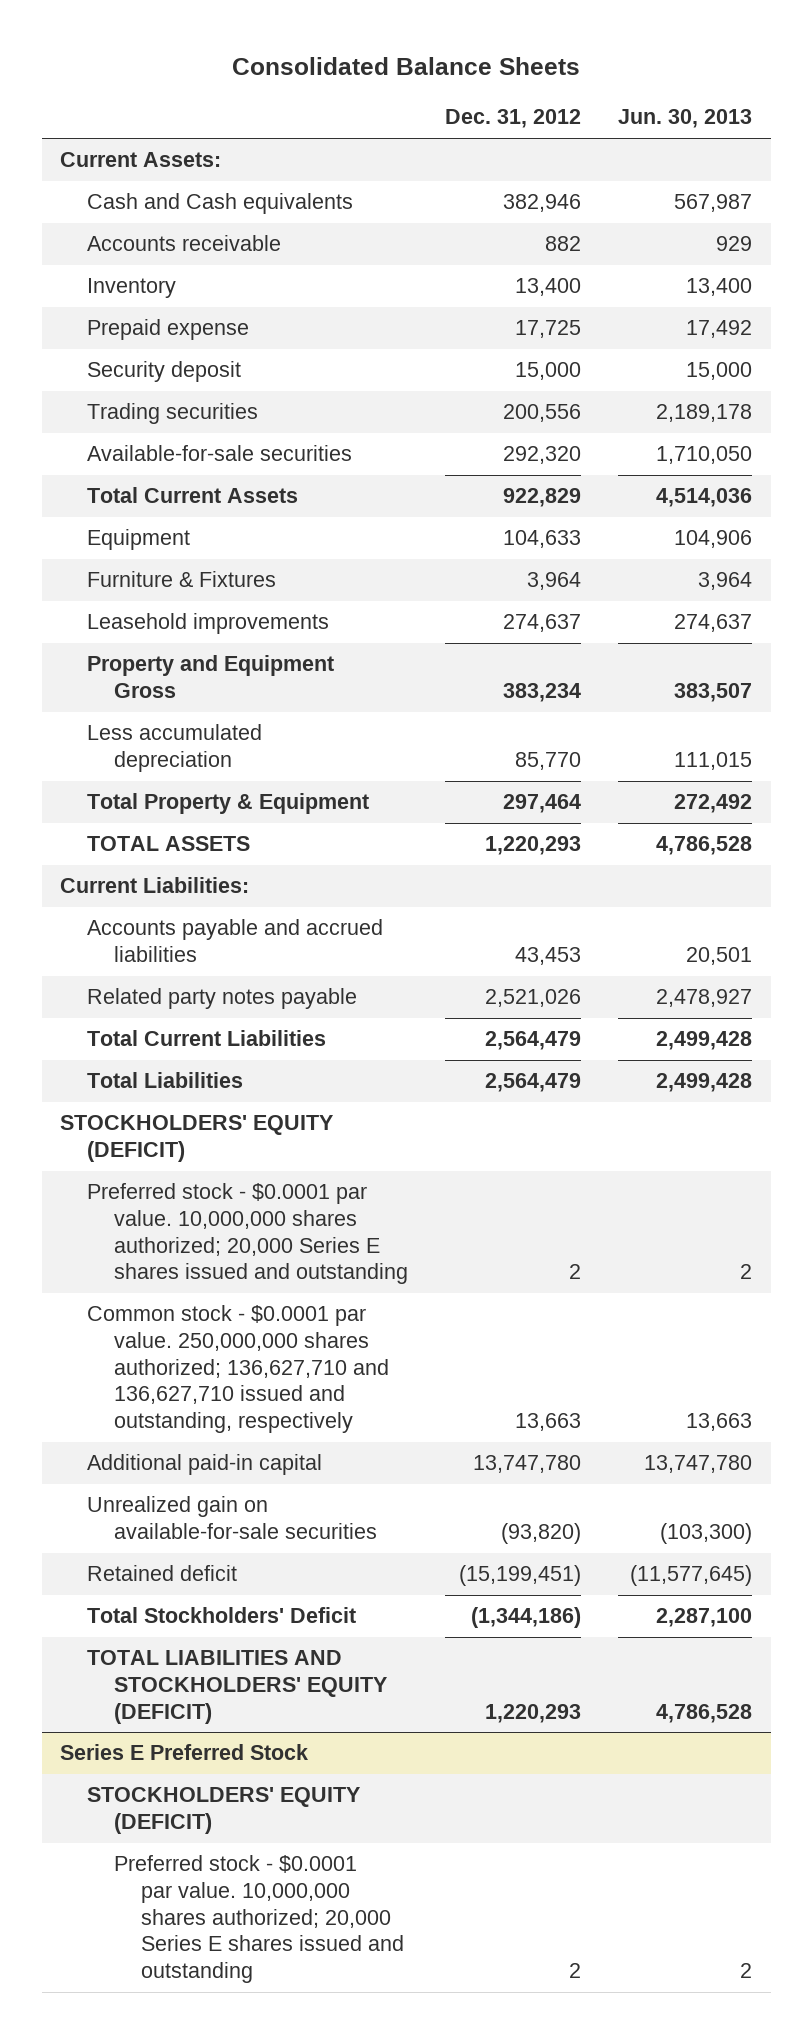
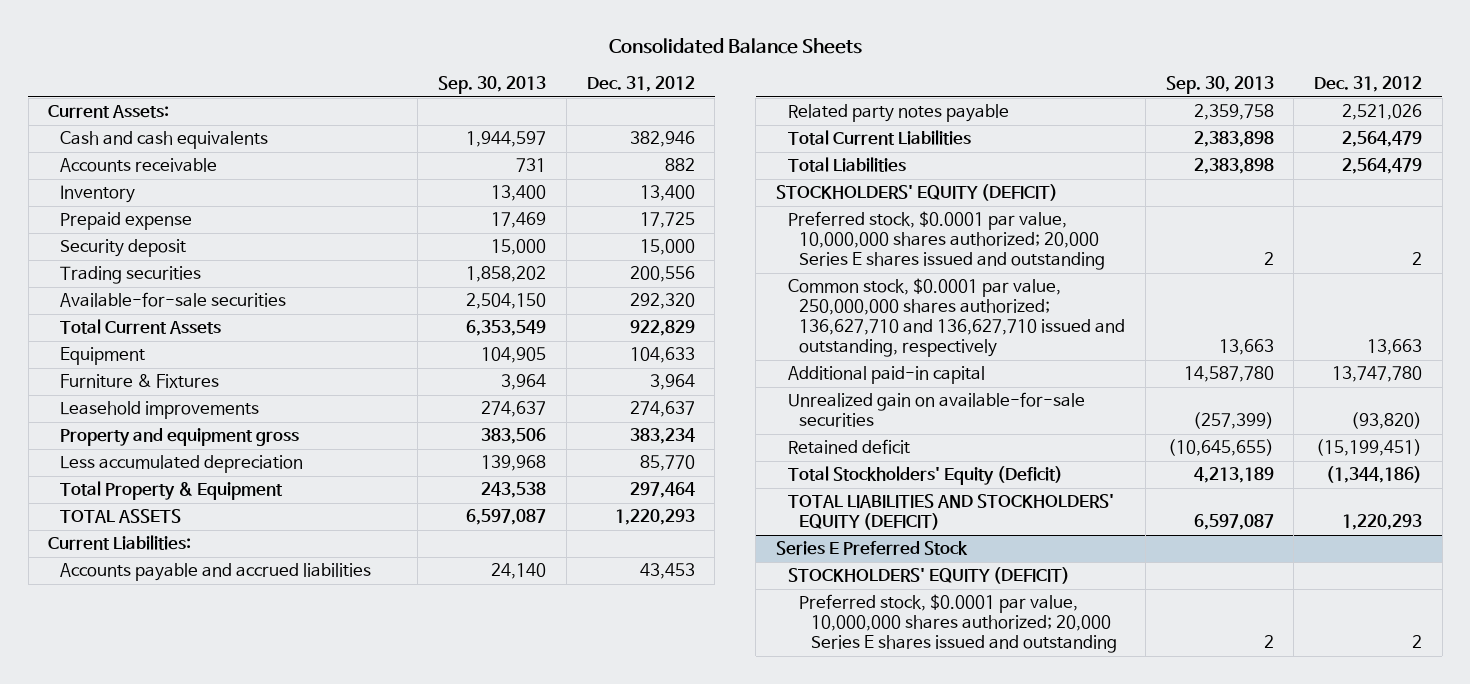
[618,109,753,129] Jun. 30, 2013 -> none
none -> [438,76,547,95] Sep. 30, 2013
[87,193,354,215] Cash and Cash equivalents -> [60,131,269,150] Cash and cash equivalents
[87,655,335,699] Property and Equipment Gross -> [60,428,300,447] Property and equipment gross
[87,1183,409,1285] Preferred stock - $0.0001 par value. 10,000,000 shares authorized; 20,000 Series E shares issued and outstanding -> [787,211,1106,271] Preferred stock, $0.0001 par value, 10,000,000 shares authorized; 20,000 Series E shares issued and outstanding
[87,1305,390,1434] Common stock - $0.0001 par value. 250,000,000 shares authorized; 136,627,710 and 136,627,710 issued and outstanding, respectively -> [787,278,1126,357] Common stock, $0.0001 par value, 250,000,000 shares authorized; 136,627,710 and 136,627,710 issued and outstanding, respectively
[87,1607,357,1624] Total Stockholders' Deficit -> [787,466,1063,486] Total Stockholders' Equity (Deficit)
[114,1855,405,1984] Preferred stock - $0.0001 par value. 10,000,000 shares authorized; 20,000 Series E shares issued and outstanding -> [799,594,1118,654] Preferred stock, $0.0001 par value, 10,000,000 shares authorized; 20,000 Series E shares issued and outstanding

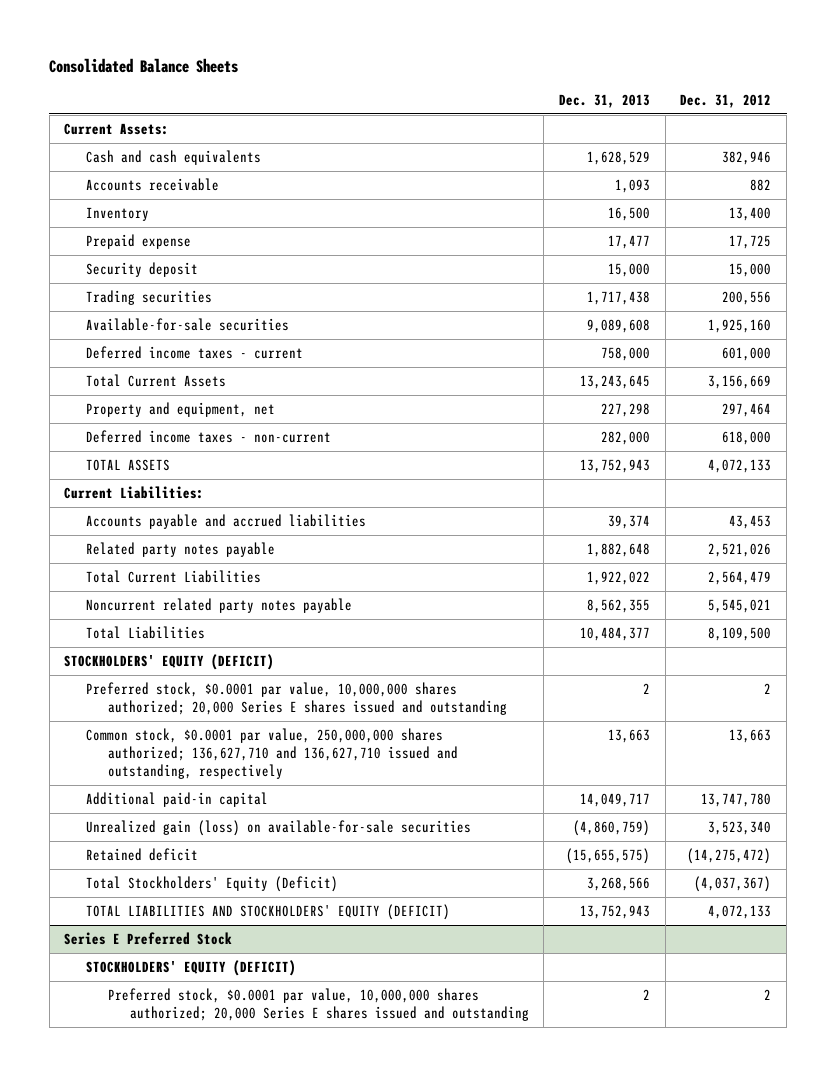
[438,76,547,95] Sep. 30, 2013 -> none
none -> [559,93,651,108] Dec. 31, 2013
[60,347,146,366] Equipment -> none
[60,374,220,389] Furniture & Fixtures -> none
[60,401,260,420] Leasehold improvements -> none
[60,428,300,447] Property and equipment gross -> none
[60,455,304,474] Less accumulated depreciation -> none
[629,293,695,310] 292,320 -> [708,318,772,333] 1,925,160
none -> [86,345,304,359] Deferred income taxes - current
[629,320,695,337] 922,829 -> [708,374,772,389] 3,156,669
[60,481,284,501] Total Property & Equipment -> [86,401,276,417] Property and equipment, net
none -> [86,429,332,443] Deferred income taxes - non-current
[614,509,695,526] 1,220,293 -> [708,458,772,473] 4,072,133
none -> [86,597,353,613] Noncurrent related party notes payable
[1342,158,1423,175] 2,564,479 -> [708,626,772,641] 8,109,500
[787,392,1085,428] Unrealized gain on available-for-sale securities -> [86,819,472,836] Unrealized gain (loss) on available-for-sale securities
[1351,412,1423,430] (93,820) -> [708,820,772,835] 3,523,340
[1316,439,1423,457] (15,199,451) -> [687,847,772,864] (14,275,472)
[1326,466,1423,484] (1,344,186) -> [694,875,772,892] (4,037,367)
[1342,514,1423,531] 1,220,293 -> [708,904,772,919] 4,072,133

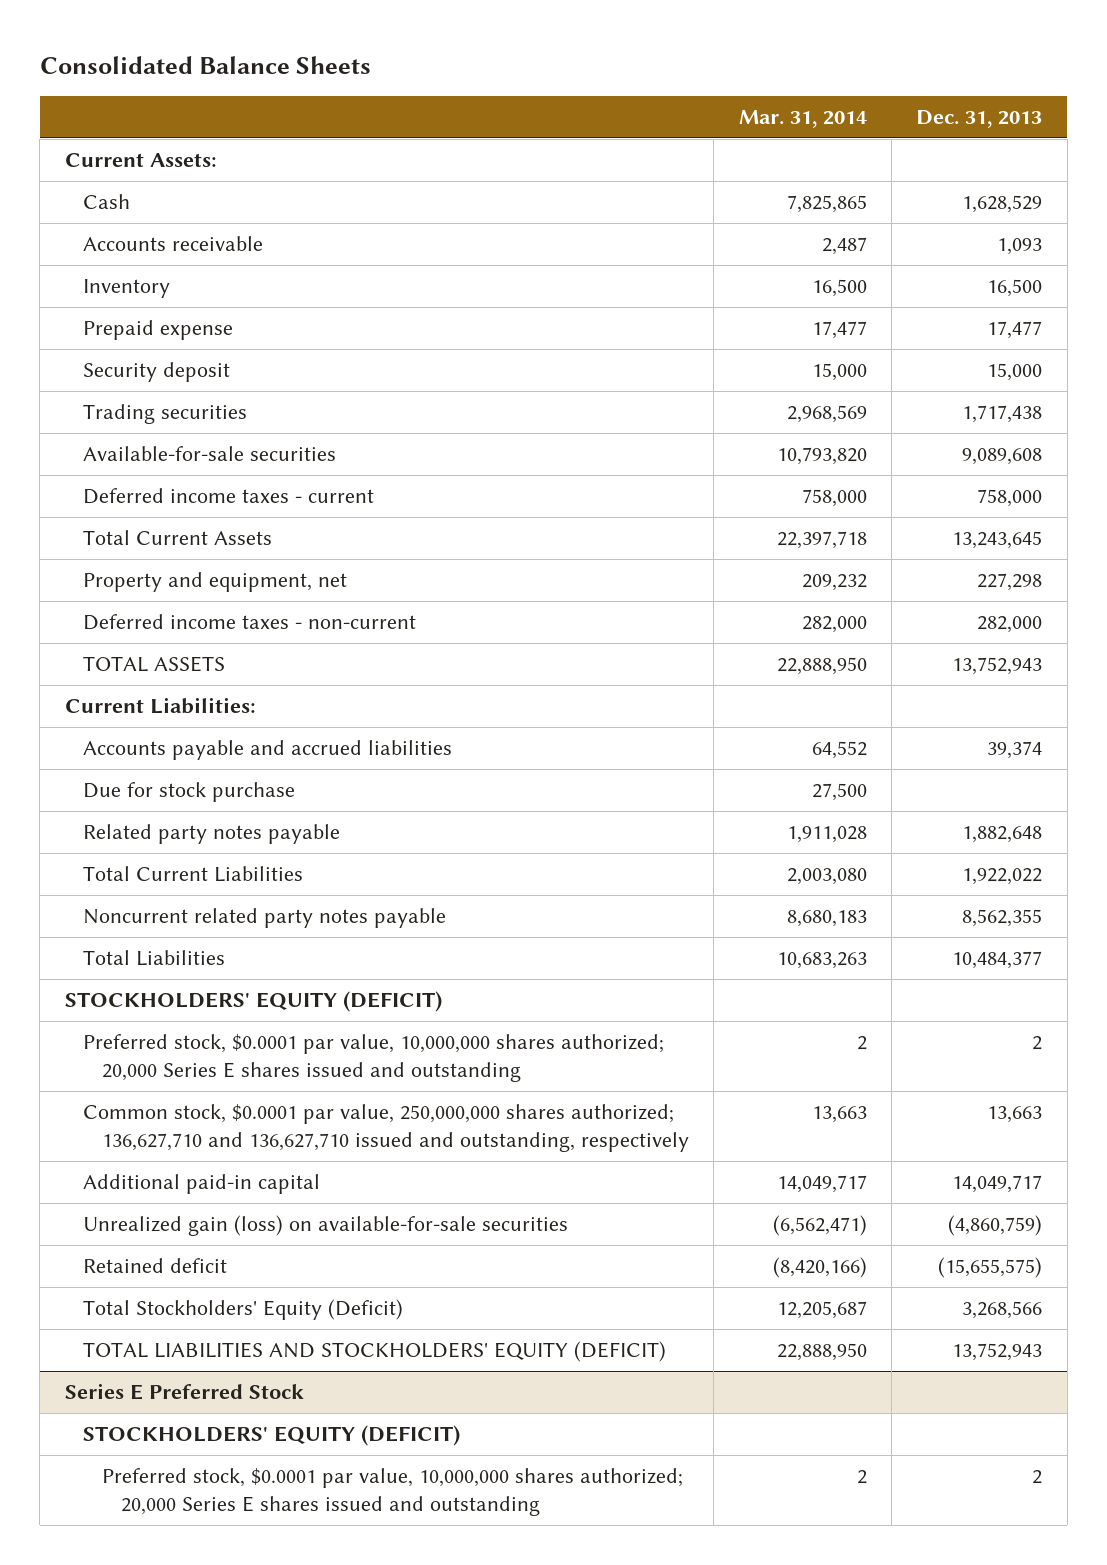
[680,93,772,108] Dec. 31, 2012 -> none
none -> [738,110,867,129] Mar. 31, 2014
[86,149,262,165] Cash and cash equivalents -> [83,193,131,209] Cash
none -> [83,781,296,802] Due for stock purchase

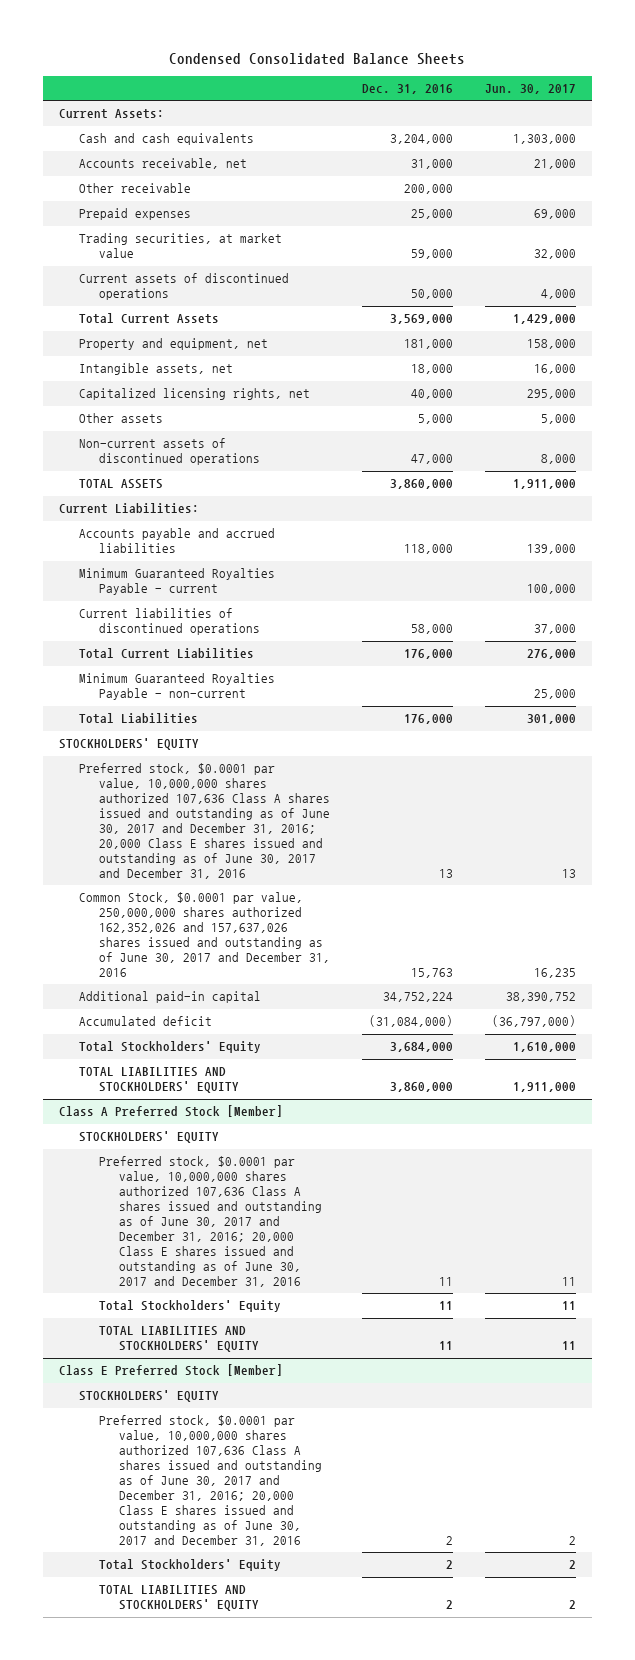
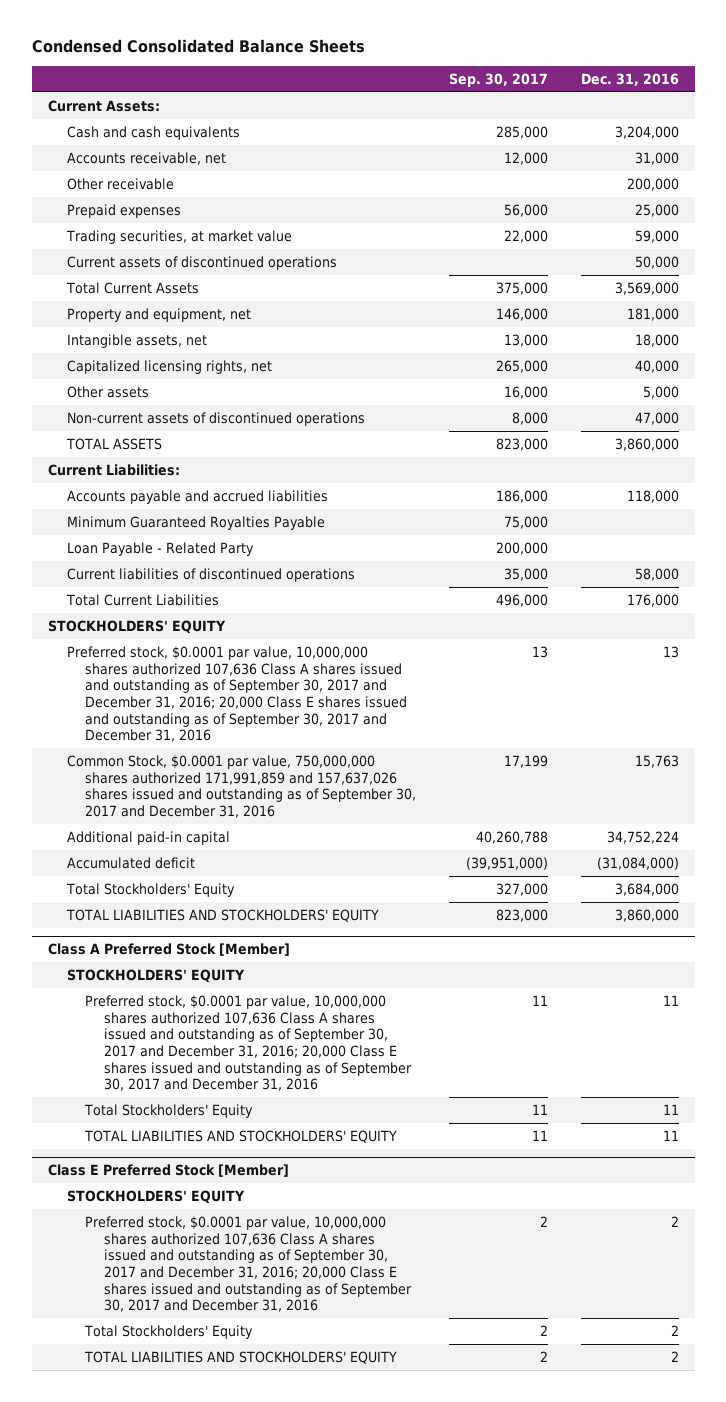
[484,84,576,95] Jun. 30, 2017 -> none
none -> [448,72,548,87] Sep. 30, 2017
[79,568,276,596] Minimum Guaranteed Royalties Payable - current -> [66,515,325,530] Minimum Guaranteed Royalties Payable
none -> [66,541,254,556] Loan Payable - Related Party
[79,673,276,701] Minimum Guaranteed Royalties Payable - non-current -> none
[79,713,199,725] Total Liabilities -> none
[79,763,331,879] Preferred stock, $0.0001 par value, 10,000,000 shares authorized 107,636 Class A shares issued and outstanding as of June 30, 2017 and December 31, 2016; 20,000 Class E shares issued and outstanding as of June 30, 2017 and December 31, 2016 -> [66,645,408,743] Preferred stock, $0.0001 par value, 10,000,000 shares authorized 107,636 Class A shares issued and outstanding as of September 30, 2017 and December 31, 2016; 20,000 Class E shares issued and outstanding as of September 30, 2017 and December 31, 2016
[79,892,331,977] Common Stock, $0.0001 par value, 250,000,000 shares authorized 162,352,026 and 157,637,026 shares issued and outstanding as of June 30, 2017 and December 31, 2016 -> [66,754,417,818] Common Stock, $0.0001 par value, 750,000,000 shares authorized 171,991,859 and 157,637,026 shares issued and outstanding as of September 30, 2017 and December 31, 2016
[99,1156,323,1287] Preferred stock, $0.0001 par value, 10,000,000 shares authorized 107,636 Class A shares issued and outstanding as of June 30, 2017 and December 31, 2016; 20,000 Class E shares issued and outstanding as of June 30, 2017 and December 31, 2016 -> [85,994,413,1092] Preferred stock, $0.0001 par value, 10,000,000 shares authorized 107,636 Class A shares issued and outstanding as of September 30, 2017 and December 31, 2016; 20,000 Class E shares issued and outstanding as of September 30, 2017 and December 31, 2016
[99,1415,323,1546] Preferred stock, $0.0001 par value, 10,000,000 shares authorized 107,636 Class A shares issued and outstanding as of June 30, 2017 and December 31, 2016; 20,000 Class E shares issued and outstanding as of June 30, 2017 and December 31, 2016 -> [85,1215,413,1313] Preferred stock, $0.0001 par value, 10,000,000 shares authorized 107,636 Class A shares issued and outstanding as of September 30, 2017 and December 31, 2016; 20,000 Class E shares issued and outstanding as of September 30, 2017 and December 31, 2016

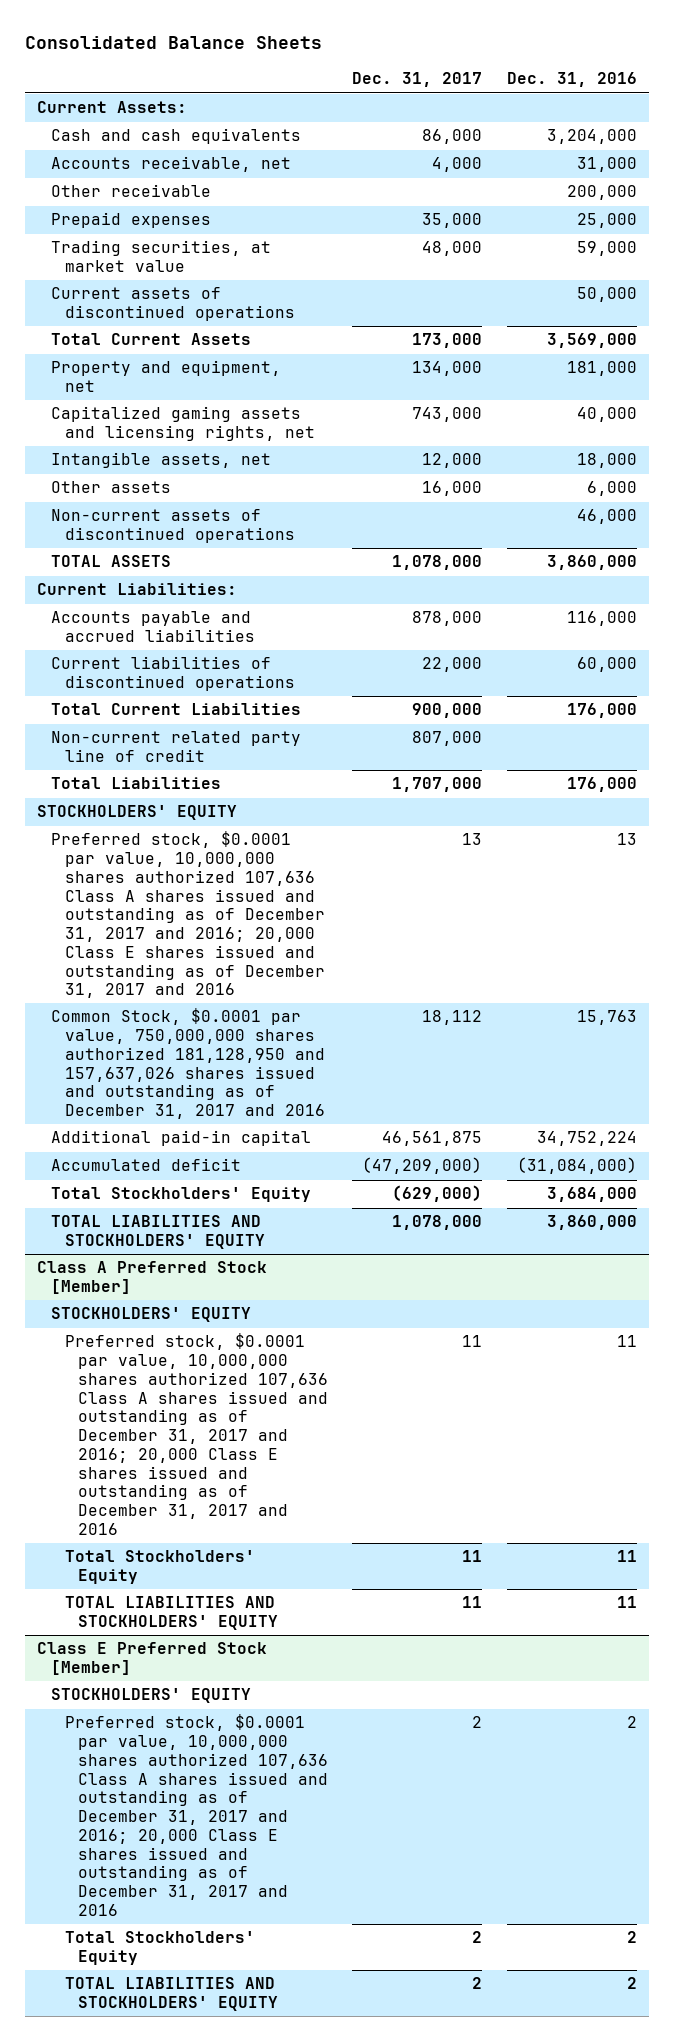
[31,39,365,54] Condensed Consolidated Balance Sheets -> [25,36,323,50] Consolidated Balance Sheets
[448,72,548,87] Sep. 30, 2017 -> none
none -> [352,72,483,88] Dec. 31, 2017
none -> [50,406,315,442] Capitalized gaming assets and licensing rights, net
[66,359,272,374] Capitalized licensing rights, net -> none
[642,385,679,399] 5,000 -> [586,481,637,497] 6,000
[634,411,679,425] 47,000 -> [576,509,637,525] 46,000
[66,515,325,530] Minimum Guaranteed Royalties Payable -> none
[66,541,254,556] Loan Payable - Related Party -> none
[626,489,679,503] 118,000 -> [566,611,637,627] 116,000
[634,567,679,581] 58,000 -> [576,657,637,673] 60,000
none -> [50,731,301,763] Non-current related party line of credit
none -> [50,777,221,790] Total Liabilities
[66,645,408,743] Preferred stock, $0.0001 par value, 10,000,000 shares authorized 107,636 Class A shares issued and outstanding as of September 30, 2017 and December 31, 2016; 20,000 Class E shares issued and outstanding as of September 30, 2017 and December 31, 2016 -> [50,831,325,999] Preferred stock, $0.0001 par value, 10,000,000 shares authorized 107,636 Class A shares issued and outstanding as of December 31, 2017 and 2016; 20,000 Class E shares issued and outstanding as of December 31, 2017 and 2016
[66,754,417,818] Common Stock, $0.0001 par value, 750,000,000 shares authorized 171,991,859 and 157,637,026 shares issued and outstanding as of September 30, 2017 and December 31, 2016 -> [50,1008,325,1120] Common Stock, $0.0001 par value, 750,000,000 shares authorized 181,128,950 and 157,637,026 shares issued and outstanding as of December 31, 2017 and 2016
[85,994,413,1092] Preferred stock, $0.0001 par value, 10,000,000 shares authorized 107,636 Class A shares issued and outstanding as of September 30, 2017 and December 31, 2016; 20,000 Class E shares issued and outstanding as of September 30, 2017 and December 31, 2016 -> [64,1333,329,1535] Preferred stock, $0.0001 par value, 10,000,000 shares authorized 107,636 Class A shares issued and outstanding as of December 31, 2017 and 2016; 20,000 Class E shares issued and outstanding as of December 31, 2017 and 2016
[85,1215,413,1313] Preferred stock, $0.0001 par value, 10,000,000 shares authorized 107,636 Class A shares issued and outstanding as of September 30, 2017 and December 31, 2016; 20,000 Class E shares issued and outstanding as of September 30, 2017 and December 31, 2016 -> [64,1714,329,1916] Preferred stock, $0.0001 par value, 10,000,000 shares authorized 107,636 Class A shares issued and outstanding as of December 31, 2017 and 2016; 20,000 Class E shares issued and outstanding as of December 31, 2017 and 2016

